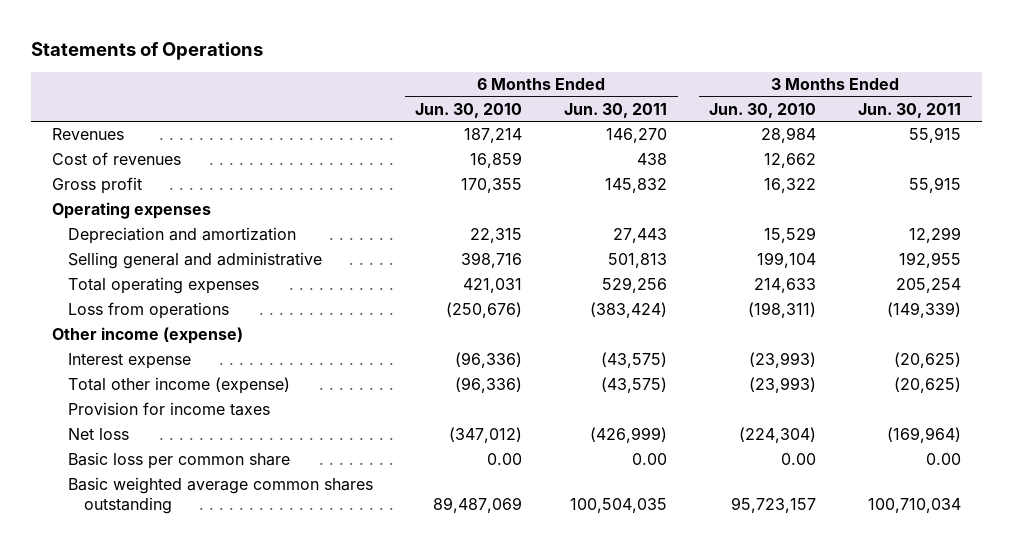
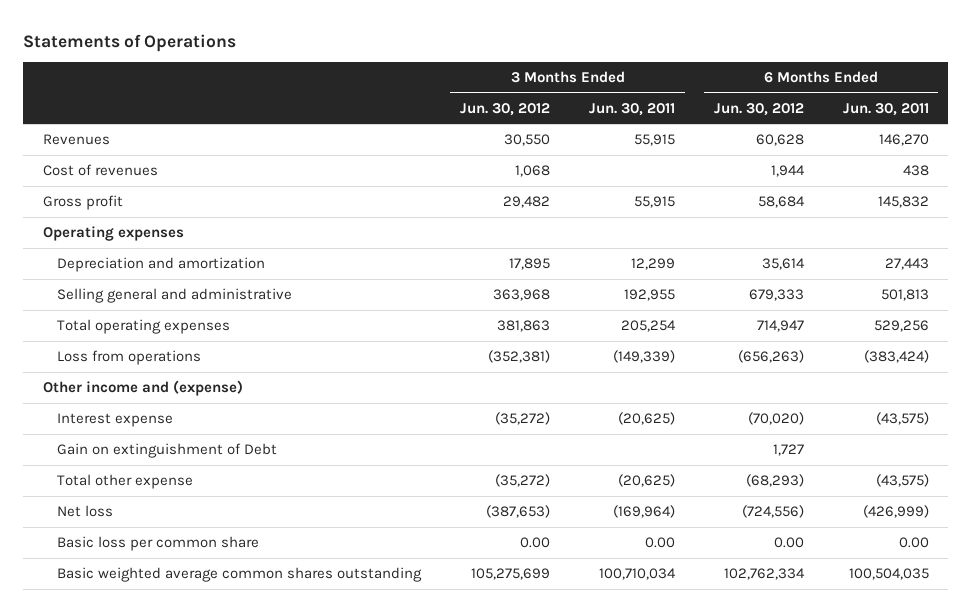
[415,102,523,118] Jun. 30, 2010 -> none
[709,102,817,118] Jun. 30, 2010 -> none
none -> [460,102,551,116] Jun. 30, 2012
none -> [713,102,804,116] Jun. 30, 2012
[52,327,244,345] Other income (expense) -> [42,380,243,397] Other income and (expense)
[68,402,271,417] Provision for income taxes -> none
none -> [57,443,278,459] Gain on extinguishment of Debt
[68,377,291,395] Total other income (expense) -> [57,474,194,490] Total other expense

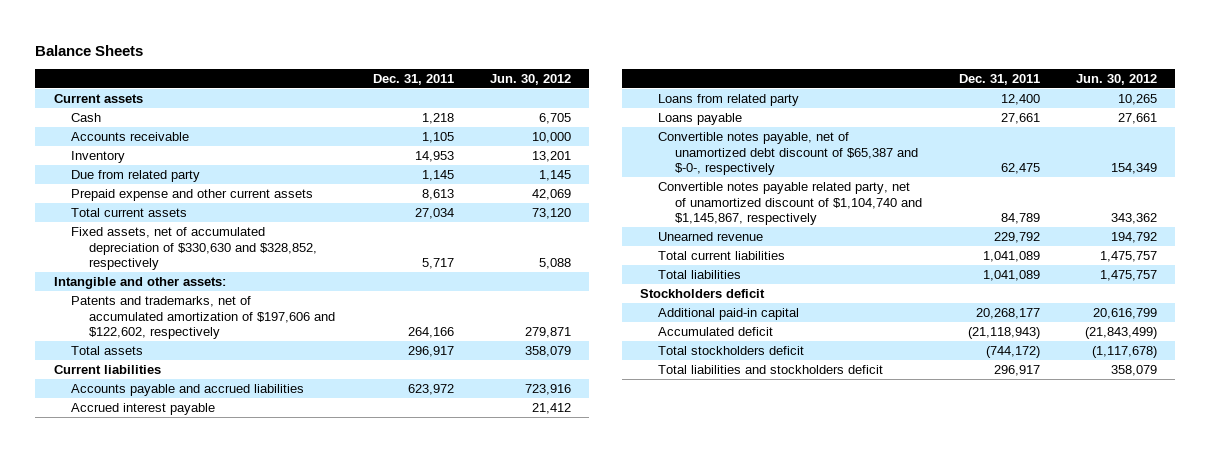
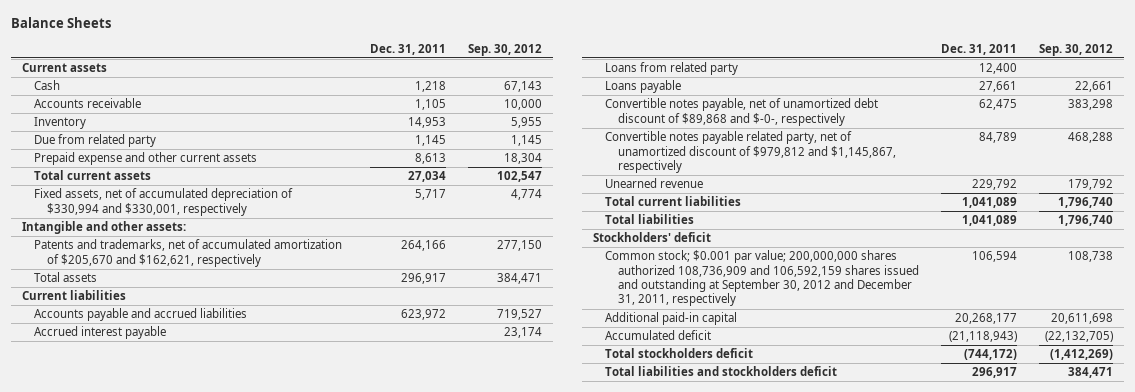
[489,73,571,85] Jun. 30, 2012 -> none
none -> [468,43,543,56] Sep. 30, 2012
[71,227,318,271] Fixed assets, net of accumulated depreciation of $330,630 and $328,852, respectively -> [34,188,294,216] Fixed assets, net of accumulated depreciation of $330,994 and $330,001, respectively
[71,296,336,340] Patents and trademarks, net of accumulated amortization of $197,606 and $122,602, respectively -> [34,239,343,267] Patents and trademarks, net of accumulated amortization of $205,670 and $162,621, respectively
[657,132,919,176] Convertible notes payable, net of unamortized debt discount of $65,387 and $-0-, respectively -> [605,98,879,126] Convertible notes payable, net of unamortized debt discount of $89,868 and $-0-, respectively
[657,182,923,226] Convertible notes payable related party, net of unamortized discount of $1,104,740 and $1,145,867, respectively -> [605,131,897,174] Convertible notes payable related party, net of unamortized discount of $979,812 and $1,145,867, respectively
[639,289,765,299] Stockholders deficit -> [592,232,711,243] Stockholders' deficit
none -> [605,250,920,307] Common stock; $0.001 par value; 200,000,000 shares authorized 108,736,909 and 106,592,159 shares issued and outstanding at September 30, 2012 and December 31, 2011, respectively

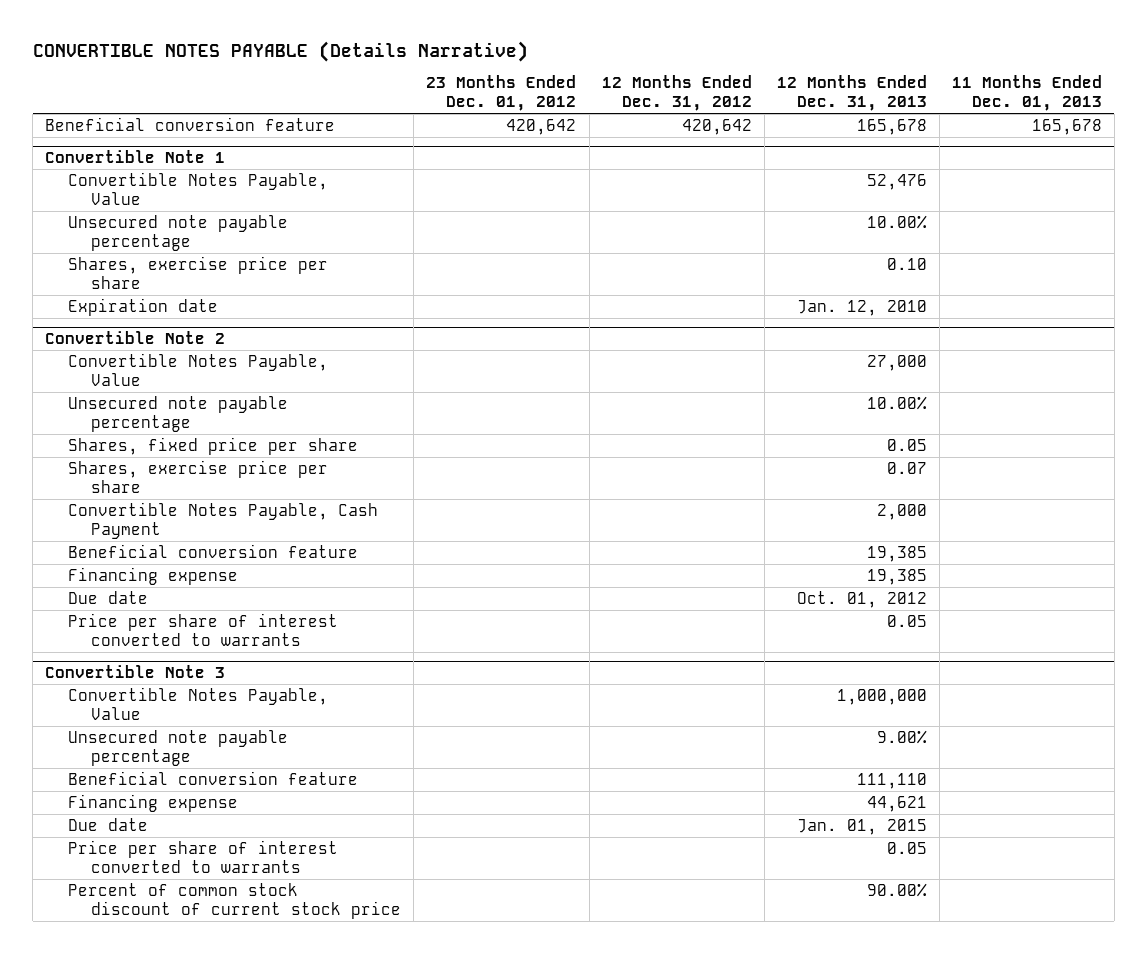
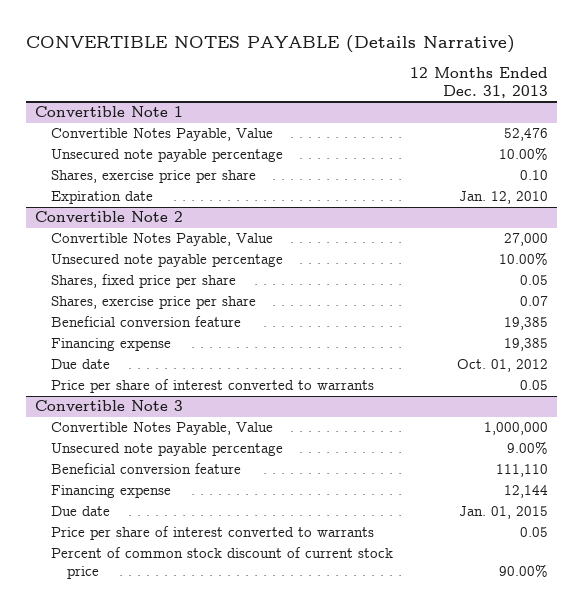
[426,75,577,112] 23 Months Ended Dec. 01, 2012 -> none
[601,75,752,112] 12 Months Ended Dec. 31, 2012 -> none
[951,75,1102,112] 11 Months Ended Dec. 01, 2013 -> none
[45,116,336,131] Beneficial conversion feature -> none
[68,501,379,539] Convertible Notes Payable, Cash Payment -> none
[866,795,927,812] 44,621 -> [504,485,549,499] 12,144

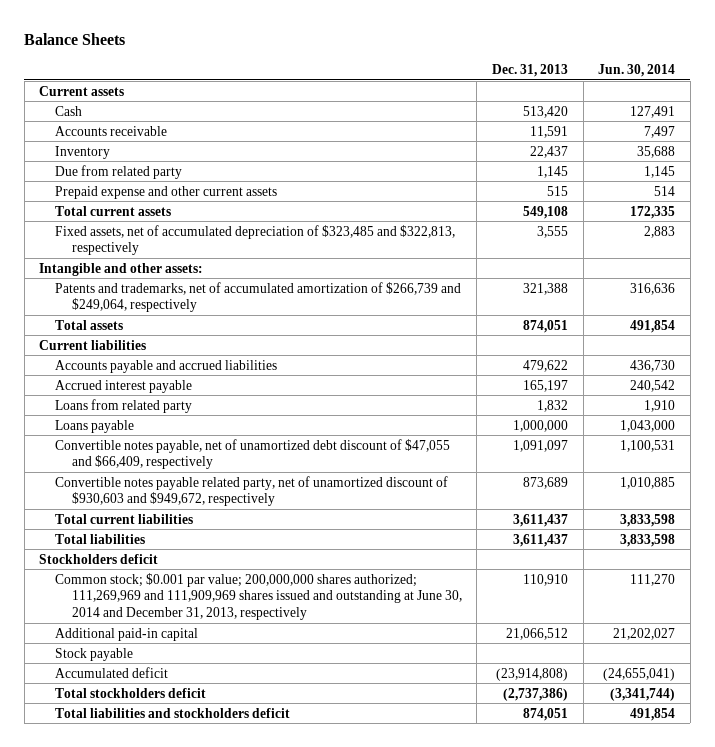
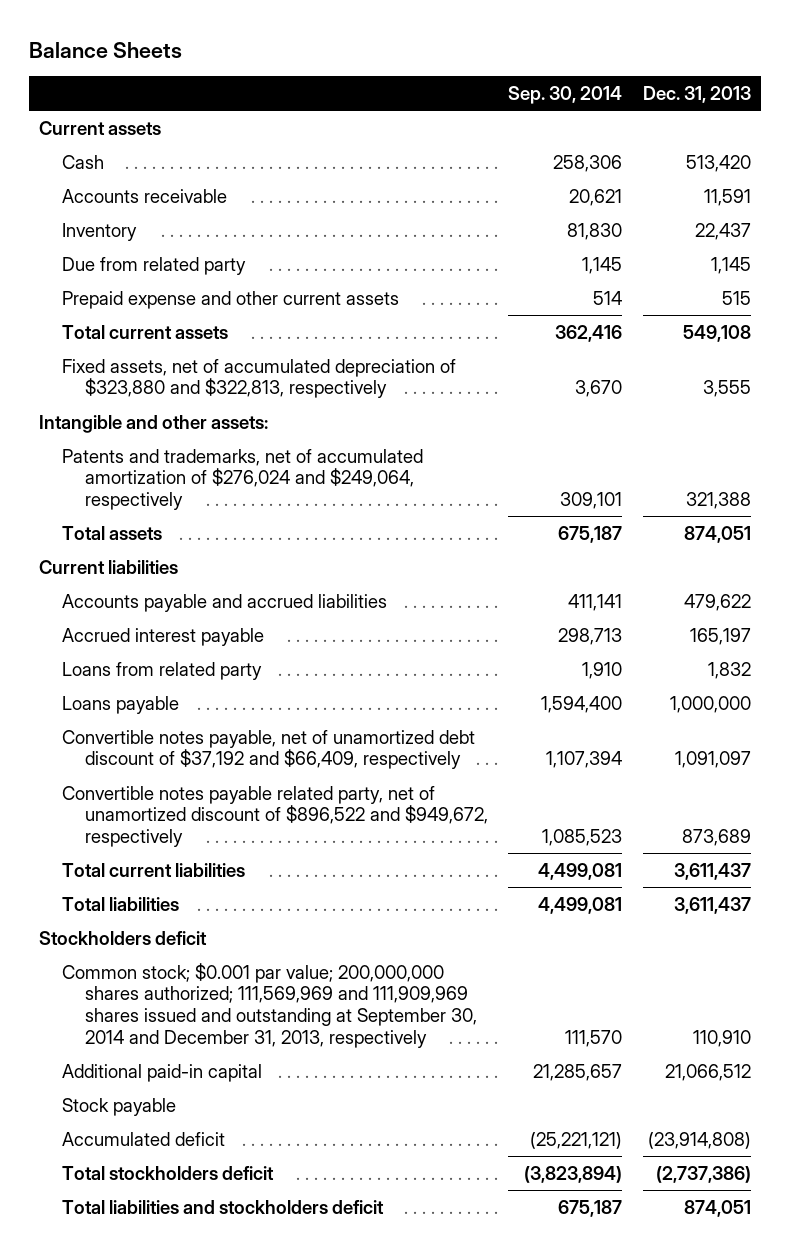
[598,63,676,77] Jun. 30, 2014 -> none
none -> [508,85,623,104] Sep. 30, 2014
[55,224,456,256] Fixed assets, net of accumulated depreciation of $323,485 and $322,813, respectively -> [61,358,456,399] Fixed assets, net of accumulated depreciation of $323,880 and $322,813, respectively
[55,281,462,313] Patents and trademarks, net of accumulated amortization of $266,739 and $249,064, respectively -> [61,448,423,510] Patents and trademarks, net of accumulated amortization of $276,024 and $249,064, respectively
[55,438,451,470] Convertible notes payable, net of unamortized debt discount of $47,055 and $66,409, respectively -> [61,729,475,770] Convertible notes payable, net of unamortized debt discount of $37,192 and $66,409, respectively
[55,475,449,507] Convertible notes payable related party, net of unamortized discount of $930,603 and $949,672, respectively -> [61,785,488,847] Convertible notes payable related party, net of unamortized discount of $896,522 and $949,672, respectively
[55,572,462,621] Common stock; $0.001 par value; 200,000,000 shares authorized; 111,269,969 and 111,909,969 shares issued and outstanding at June 30, 2014 and December 31, 2013, respectively -> [61,962,477,1048] Common stock; $0.001 par value; 200,000,000 shares authorized; 111,569,969 and 111,909,969 shares issued and outstanding at September 30, 2014 and December 31, 2013, respectively

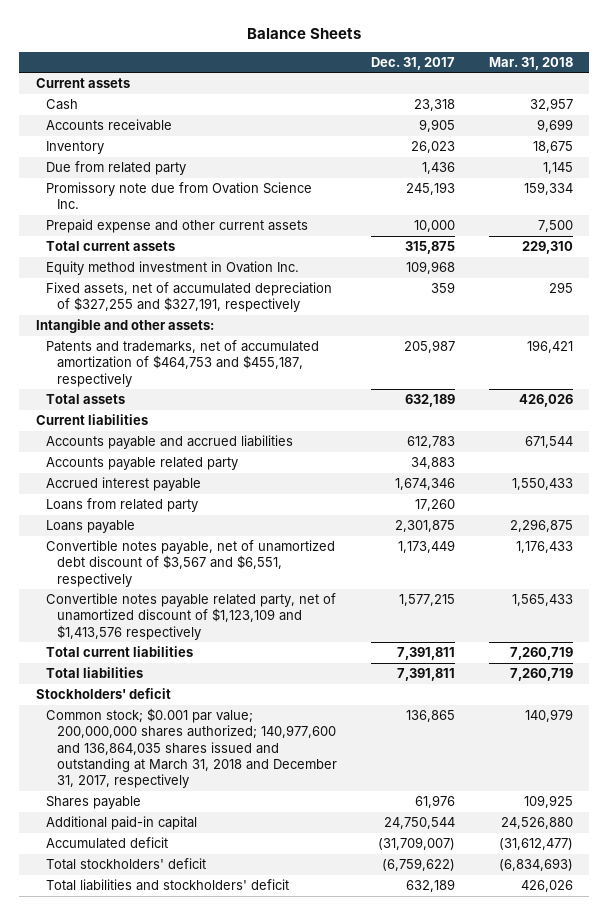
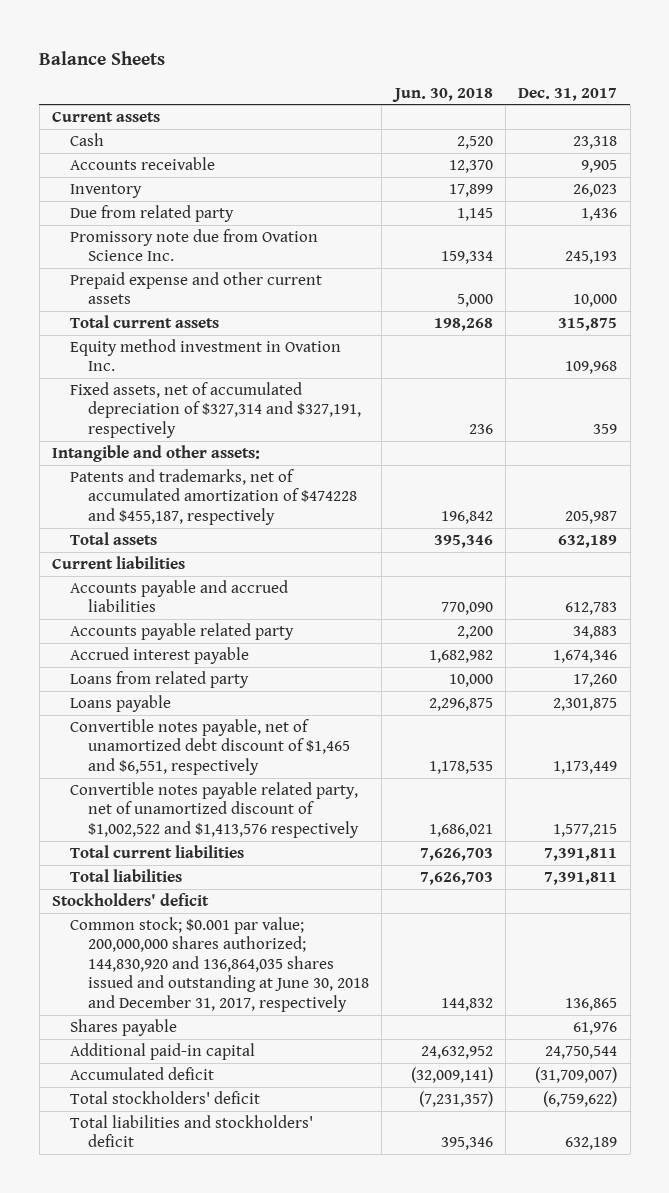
[488,56,573,70] Mar. 31, 2018 -> none
none -> [391,87,493,102] Jun. 30, 2018
[46,282,333,313] Fixed assets, net of accumulated depreciation of $327,255 and $327,191, respectively -> [70,381,362,438] Fixed assets, net of accumulated depreciation of $327,314 and $327,191, respectively
[46,340,320,387] Patents and trademarks, net of accumulated amortization of $464,753 and $455,187, respectively -> [70,468,358,525] Patents and trademarks, net of accumulated amortization of $474228 and $455,187, respectively
[46,540,336,587] Convertible notes payable, net of unamortized debt discount of $3,567 and $6,551, respectively -> [70,718,351,775] Convertible notes payable, net of unamortized debt discount of $1,465 and $6,551, respectively
[46,593,337,640] Convertible notes payable related party, net of unamortized discount of $1,123,109 and $1,413,576 respectively -> [70,781,360,838] Convertible notes payable related party, net of unamortized discount of $1,002,522 and $1,413,576 respectively
[46,708,338,789] Common stock; $0.001 par value; 200,000,000 shares authorized; 140,977,600 and 136,864,035 shares issued and outstanding at March 31, 2018 and December 31, 2017, respectively -> [70,916,370,1012] Common stock; $0.001 par value; 200,000,000 shares authorized; 144,830,920 and 136,864,035 shares issued and outstanding at June 30, 2018 and December 31, 2017, respectively

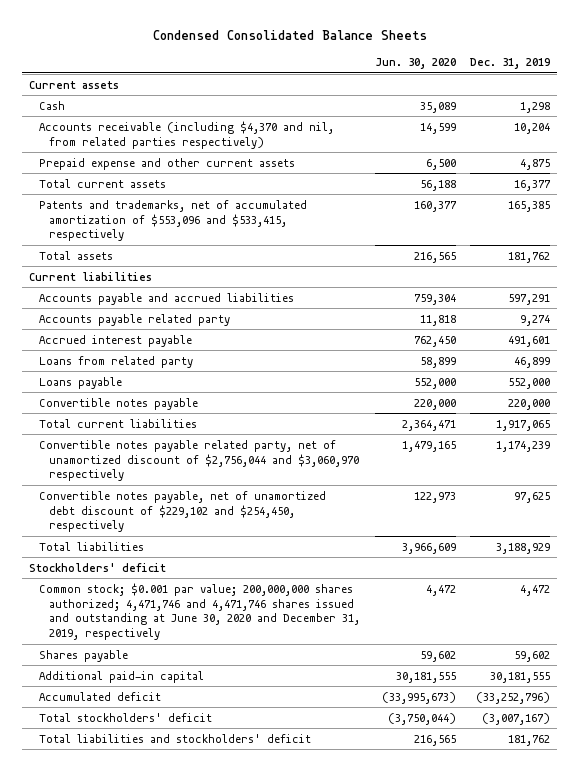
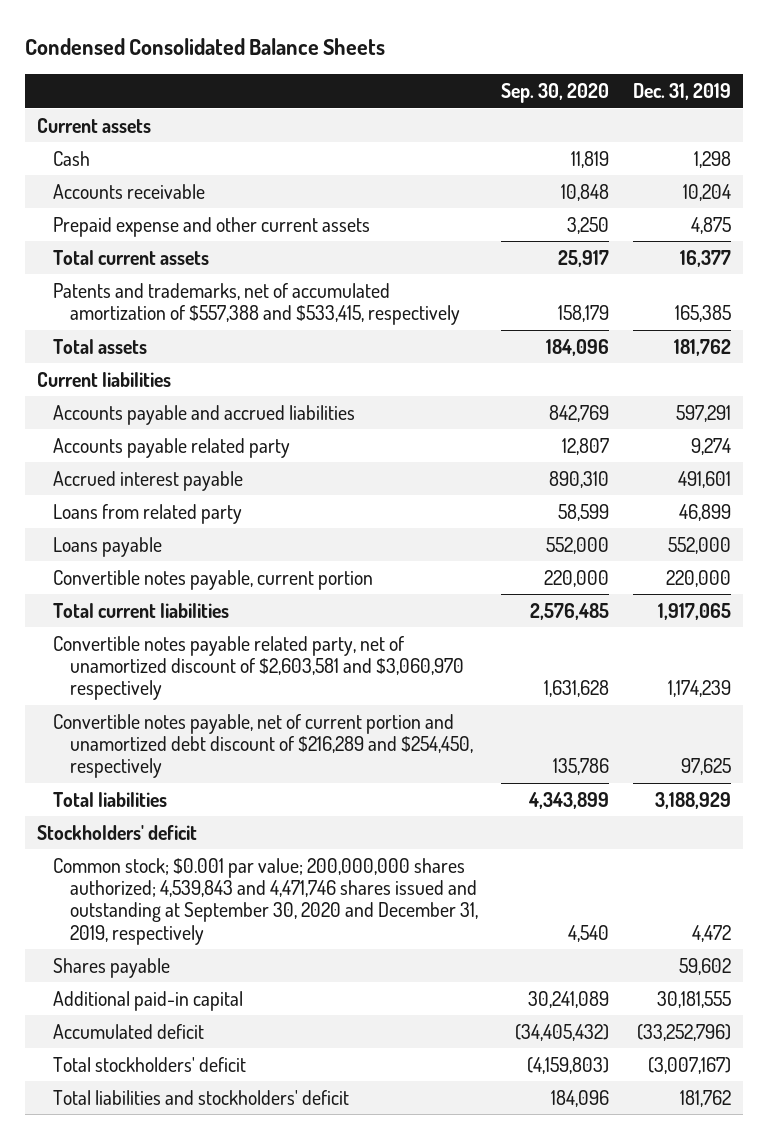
[374,58,456,70] Jun. 30, 2020 -> none
none -> [501,83,610,104] Sep. 30, 2020
[39,120,335,149] Accounts receivable (including $4,370 and nil, from related parties respectively) -> [53,183,206,199] Accounts receivable
[39,199,308,242] Patents and trademarks, net of accumulated amortization of $553,096 and $533,415, respectively -> [53,282,460,326] Patents and trademarks, net of accumulated amortization of $557,388 and $533,415, respectively
[39,397,199,410] Convertible notes payable -> [53,569,374,590] Convertible notes payable, current portion
[39,439,360,482] Convertible notes payable related party, net of unamortized discount of $2,756,044 and $3,060,970 respectively -> [53,635,464,701] Convertible notes payable related party, net of unamortized discount of $2,603,581 and $3,060,970 respectively
[39,490,327,533] Convertible notes payable, net of unamortized debt discount of $229,102 and $254,450, respectively -> [53,713,473,779] Convertible notes payable, net of current portion and unamortized debt discount of $216,289 and $254,450, respectively
[39,582,361,641] Common stock; $0.001 par value; 200,000,000 shares authorized; 4,471,746 and 4,471,746 shares issued and outstanding at June 30, 2020 and December 31, 2019, respectively -> [53,857,478,945] Common stock; $0.001 par value; 200,000,000 shares authorized; 4,539,843 and 4,471,746 shares issued and outstanding at September 30, 2020 and December 31, 2019, respectively

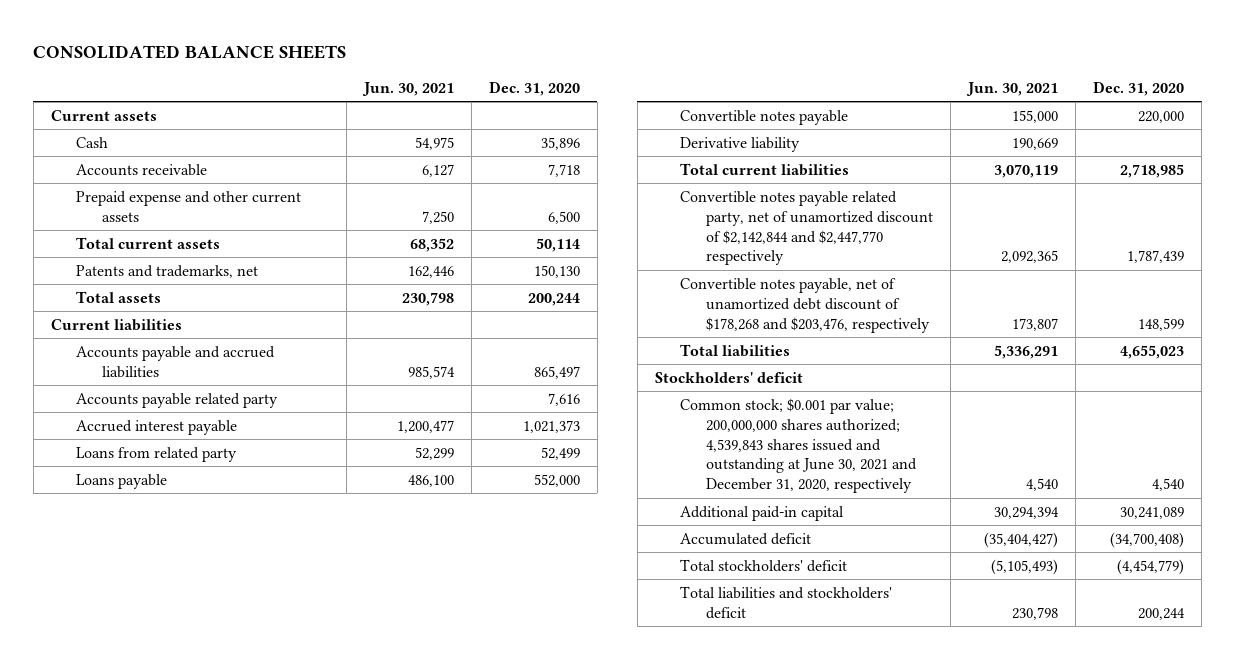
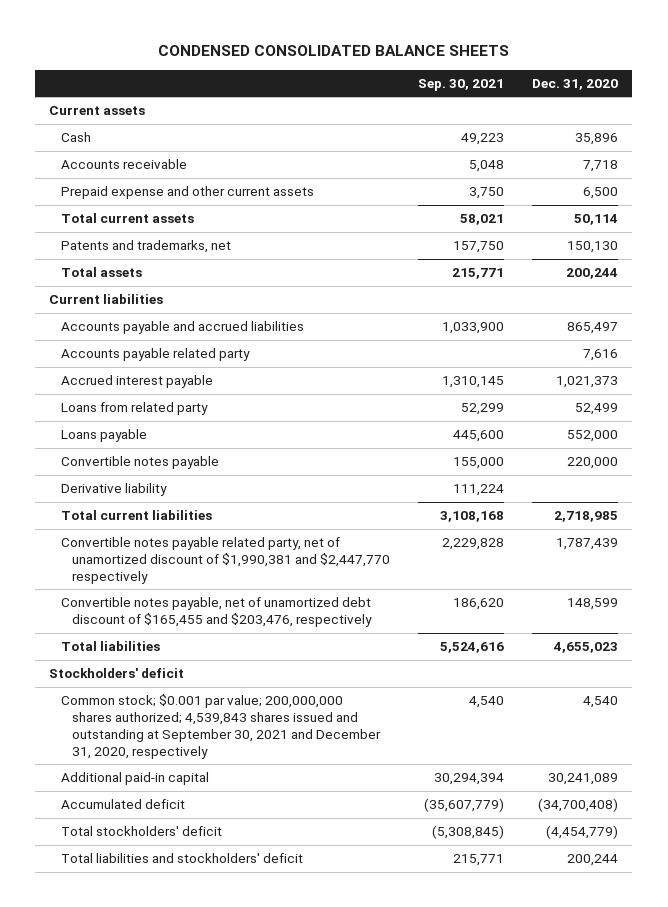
[33,45,347,60] CONSOLIDATED BALANCE SHEETS -> [157,45,509,57] CONDENSED CONSOLIDATED BALANCE SHEETS
[361,81,454,96] Jun. 30, 2021 -> none
none -> [418,78,505,91] Sep. 30, 2021
[680,190,933,266] Convertible notes payable related party, net of unamortized discount of $2,142,844 and $2,447,770 respectively -> [60,537,391,584] Convertible notes payable related party, net of unamortized discount of $1,990,381 and $2,447,770 respectively
[680,277,930,333] Convertible notes payable, net of unamortized debt discount of $178,268 and $203,476, respectively -> [60,597,373,627] Convertible notes payable, net of unamortized debt discount of $165,455 and $203,476, respectively
[680,397,917,494] Common stock; $0.001 par value; 200,000,000 shares authorized; 4,539,843 shares issued and outstanding at June 30, 2021 and December 31, 2020, respectively -> [60,694,382,759] Common stock; $0.001 par value; 200,000,000 shares authorized; 4,539,843 shares issued and outstanding at September 30, 2021 and December 31, 2020, respectively

